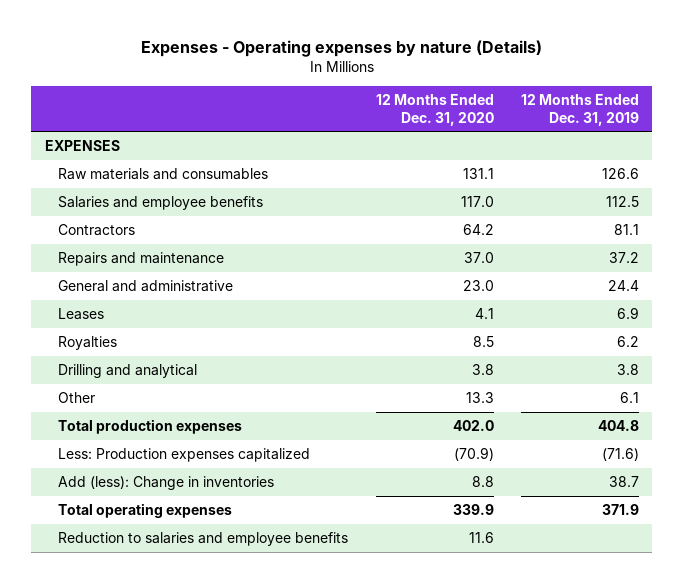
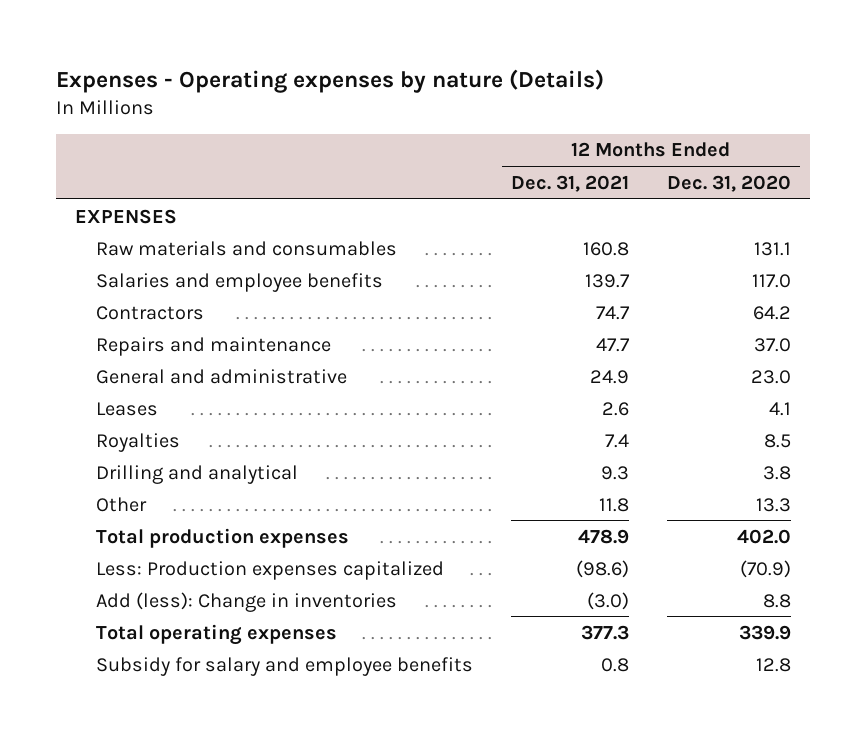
[520,93,639,126] 12 Months Ended Dec. 31, 2019 -> none
none -> [511,174,630,192] Dec. 31, 2021
[58,531,349,546] Reduction to salaries and employee benefits -> [96,656,474,676] Subsidy for salary and employee benefits
[468,531,494,543] 11.6 -> [755,657,791,672] 12.8

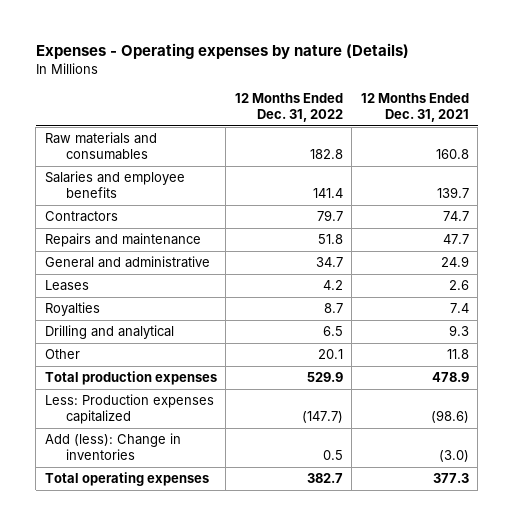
[666,174,791,192] Dec. 31, 2020 -> none
none -> [234,92,343,122] 12 Months Ended Dec. 31, 2022
[74,208,177,224] EXPENSES -> none
[96,656,474,676] Subsidy for salary and employee benefits -> none

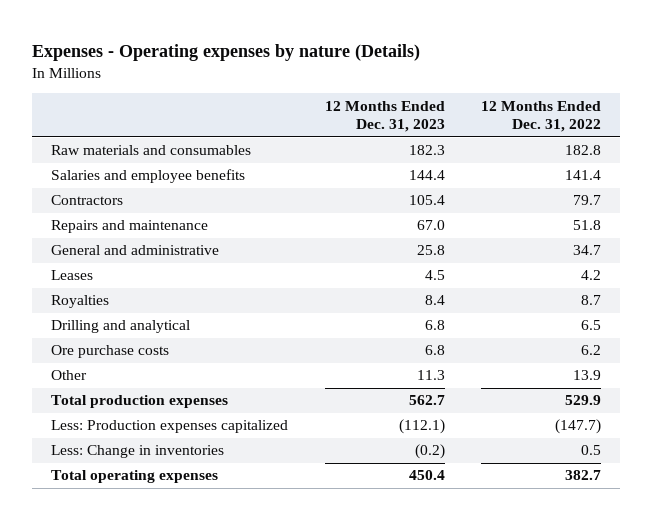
[360,92,469,122] 12 Months Ended Dec. 31, 2021 -> none
none -> [324,100,445,133] 12 Months Ended Dec. 31, 2023
none -> [50,345,169,359] Ore purchase costs
[317,349,343,360] 20.1 -> [573,370,602,381] 13.9
[44,433,181,461] Add (less): Change in inventories -> [50,445,224,459] Less: Change in inventories

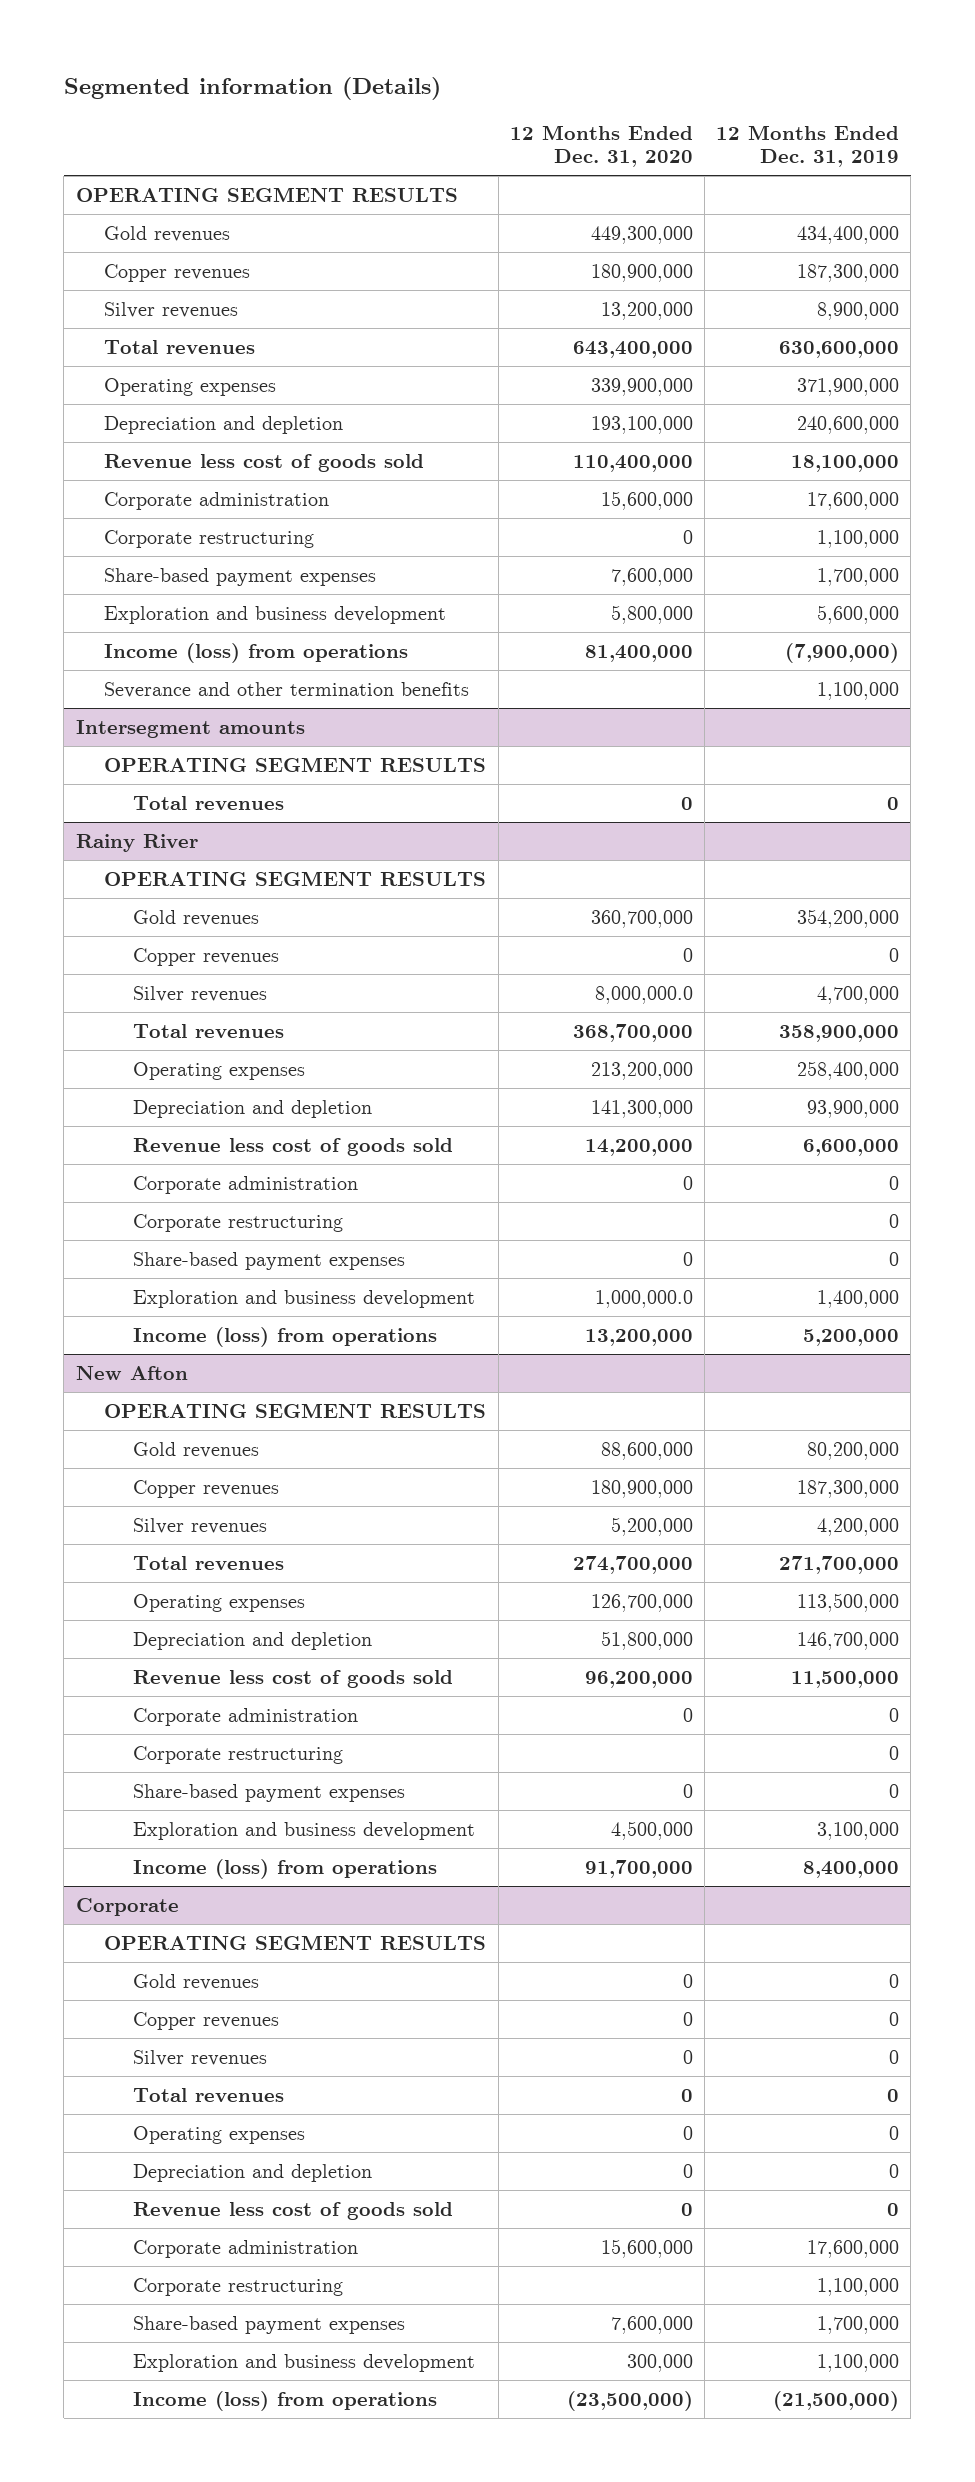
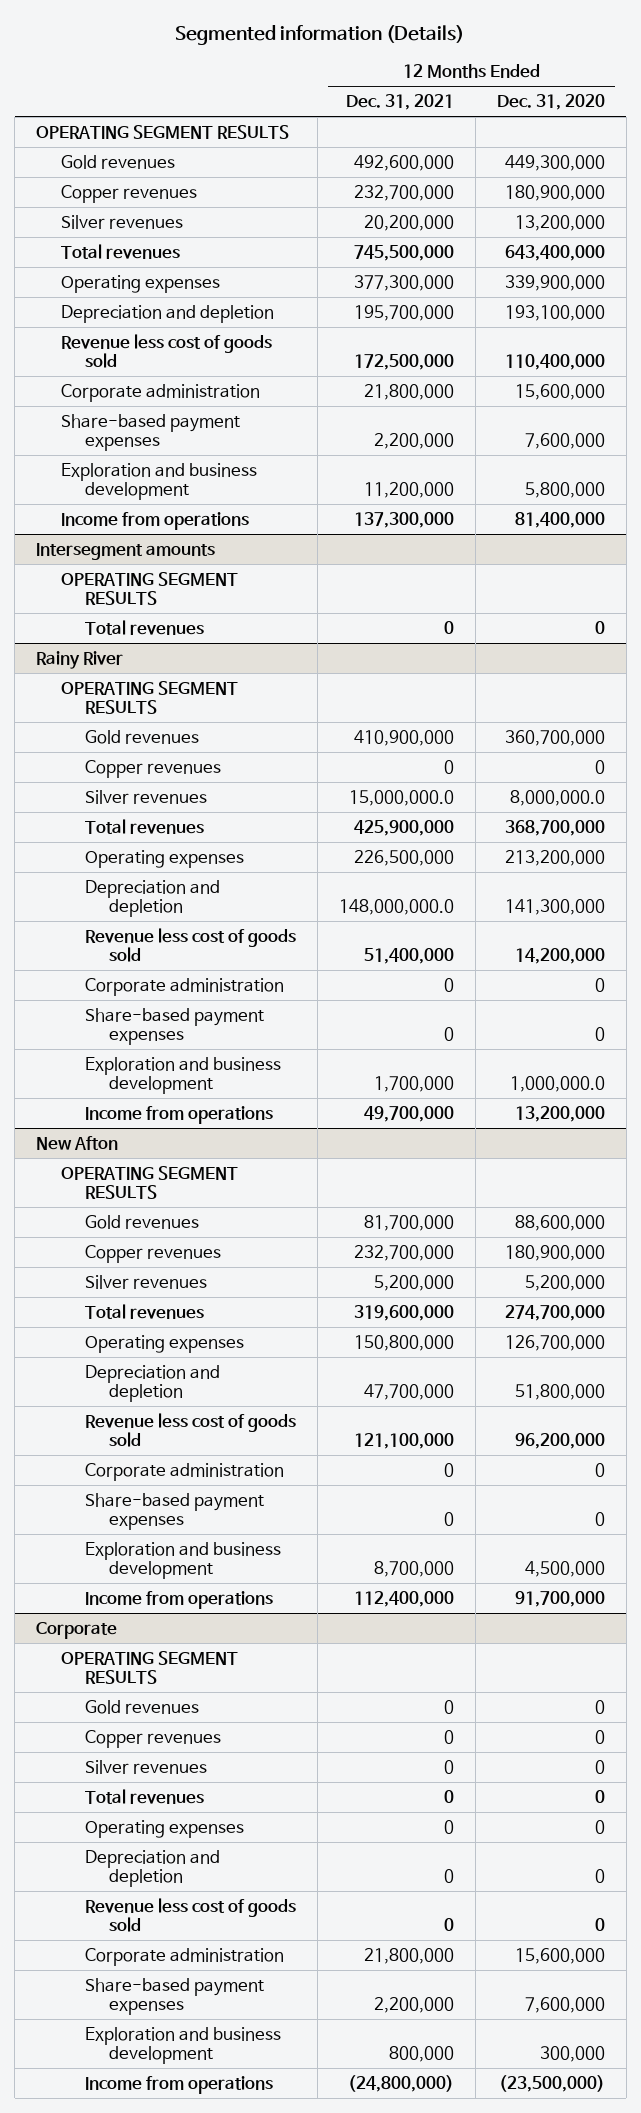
[716,124,900,167] 12 Months Ended Dec. 31, 2019 -> none
none -> [345,94,454,111] Dec. 31, 2021
[104,529,315,548] Corporate restructuring -> none
[104,681,470,698] Severance and other termination benefits -> none
[104,642,409,663] Income (loss) from operations -> [60,511,249,530] Income from operations
[133,1213,344,1232] Corporate restructuring -> none
[133,1326,438,1347] Income (loss) from operations -> [84,1105,273,1124] Income from operations
[133,1745,344,1764] Corporate restructuring -> none
[133,1858,438,1879] Income (loss) from operations -> [84,1590,273,1609] Income from operations
[133,2277,344,2296] Corporate restructuring -> none
[133,2390,438,2411] Income (loss) from operations -> [84,2075,273,2094] Income from operations

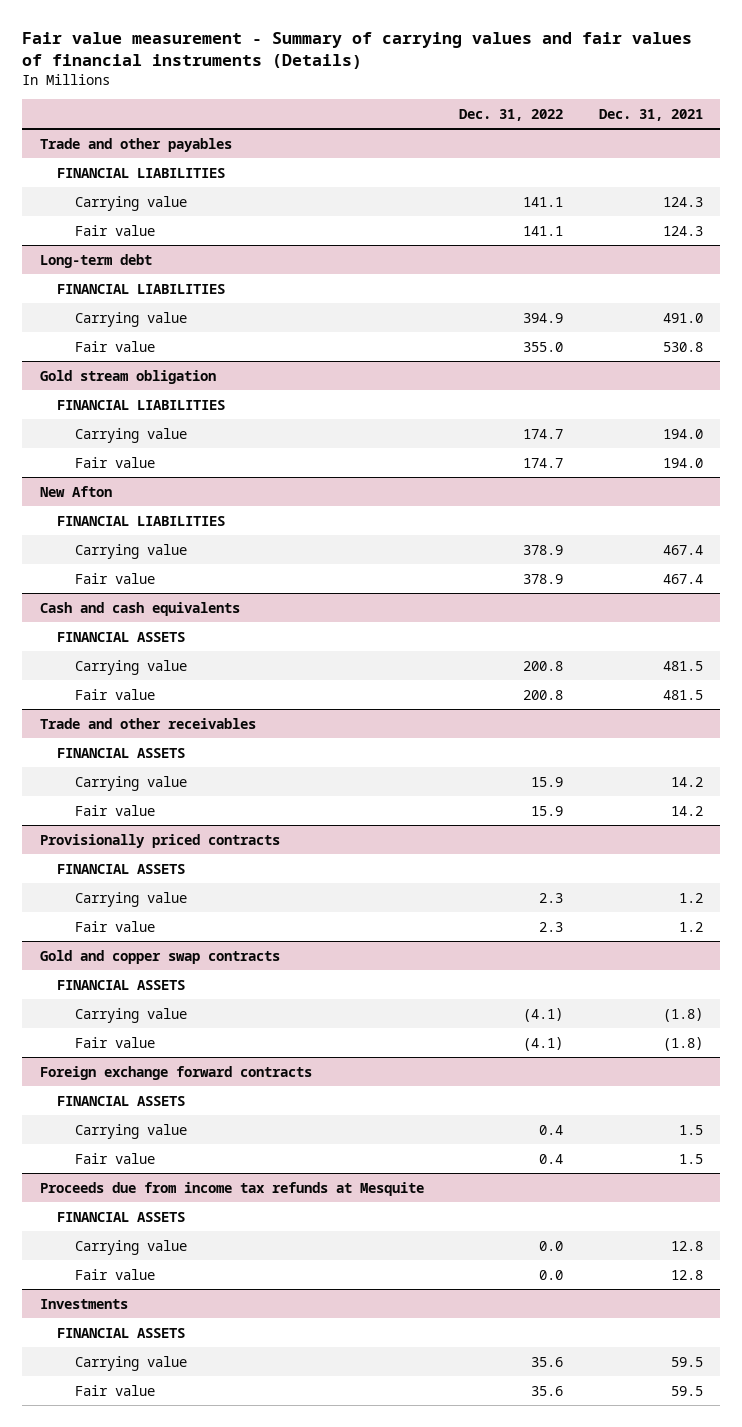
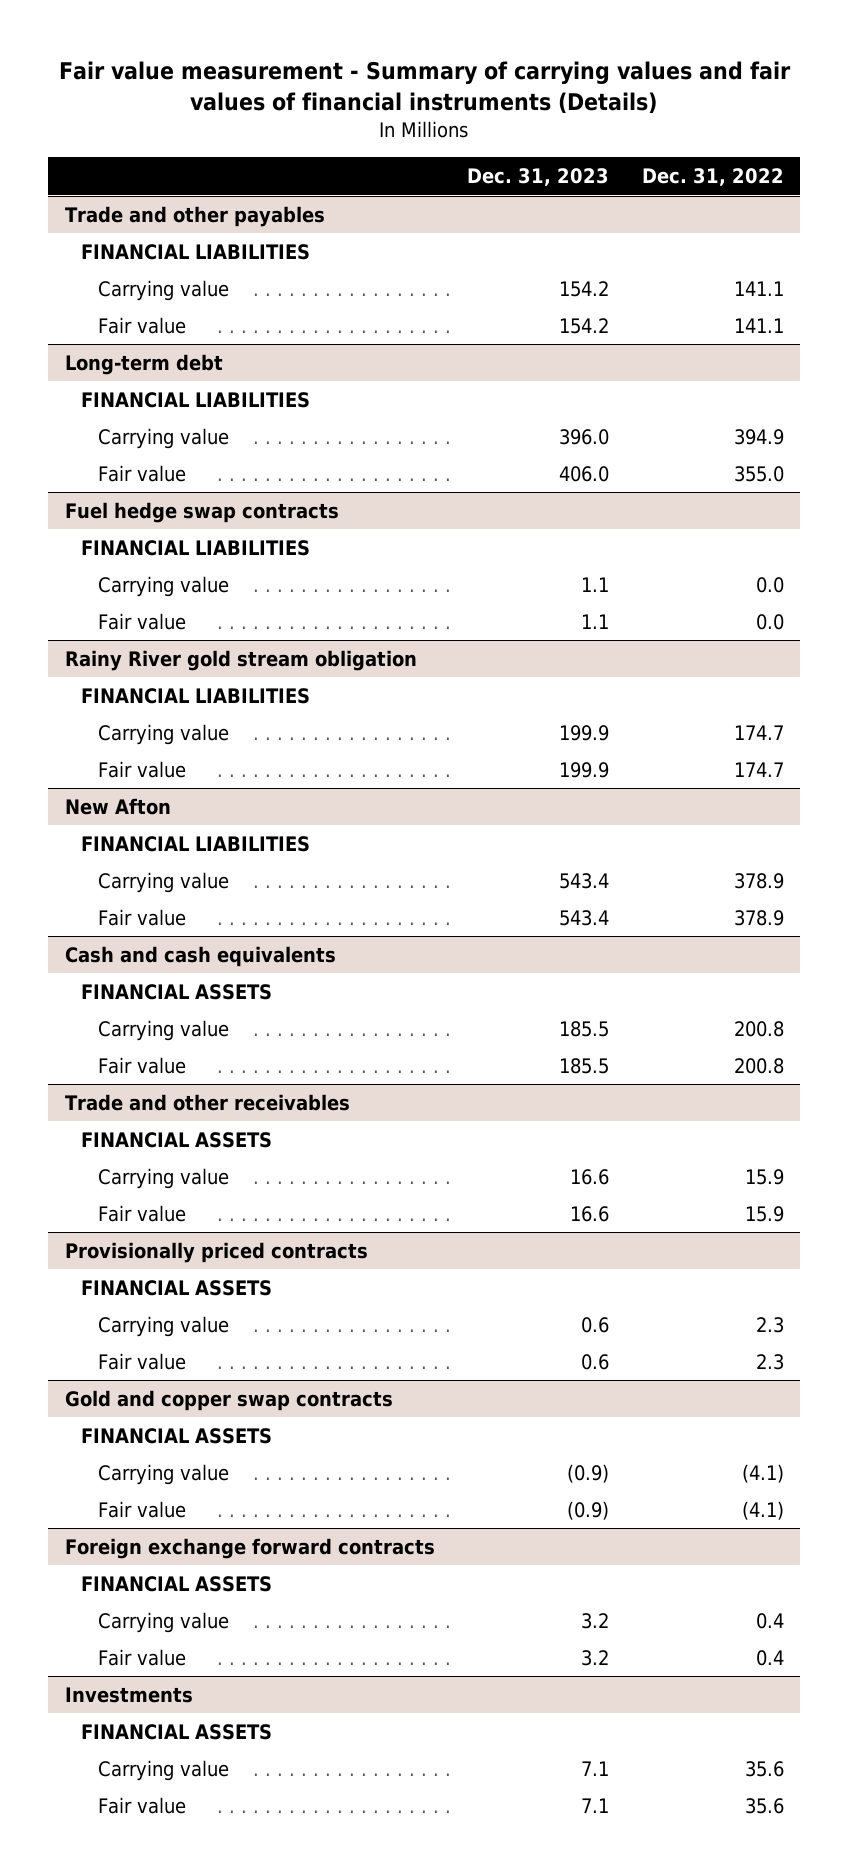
[598,108,703,121] Dec. 31, 2021 -> none
none -> [467,168,610,187] Dec. 31, 2023
[39,369,216,384] Gold stream obligation -> none
none -> [64,501,339,523] Fuel hedge swap contracts
none -> [97,575,229,597] Carrying value
none -> [97,612,186,630] Fair value
none -> [64,649,417,671] Rainy River gold stream obligation
none -> [81,687,311,704] FINANCIAL LIABILITIES
[39,1181,424,1196] Proceeds due from income tax refunds at Mesquite -> none
[57,1211,186,1222] FINANCIAL ASSETS -> none
[75,1239,188,1255] Carrying value -> none
[75,1268,156,1280] Fair value -> none

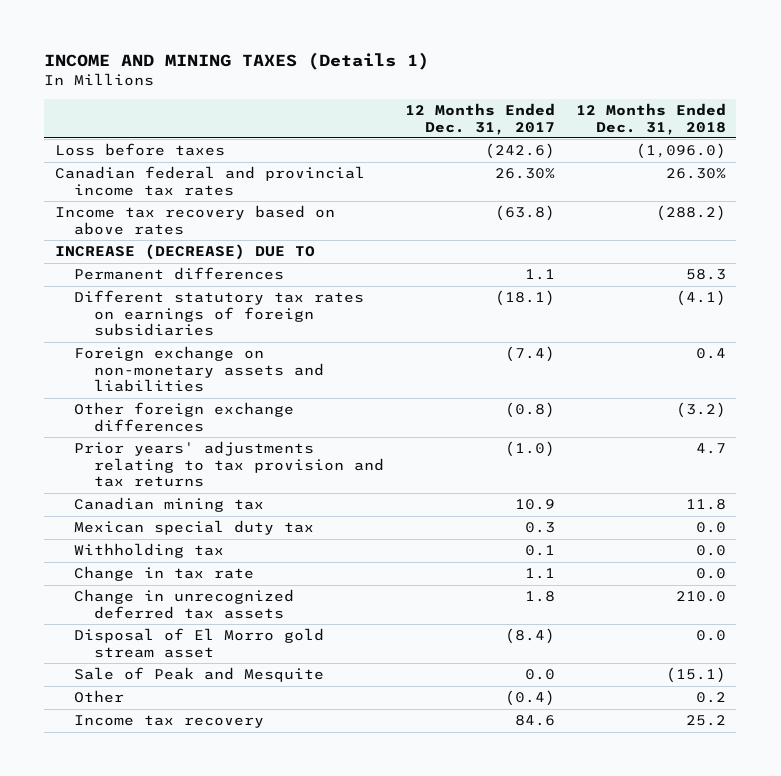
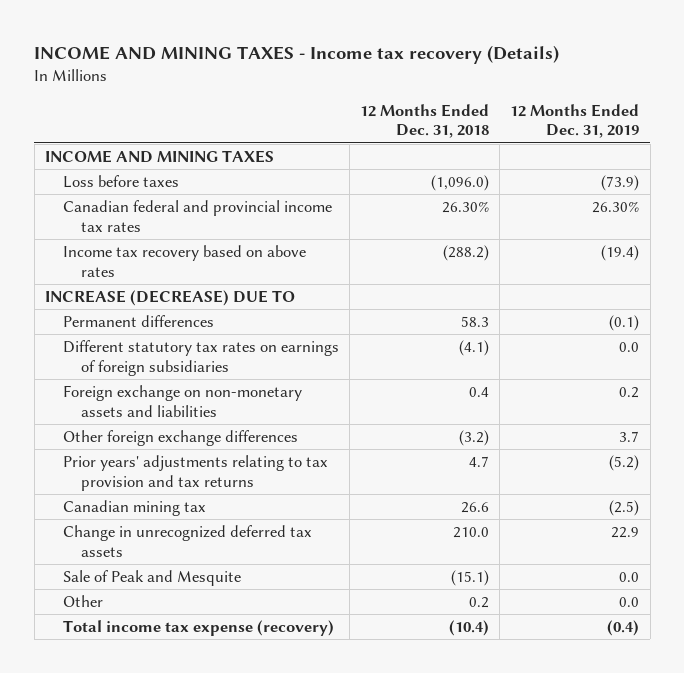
[44,52,430,71] INCOME AND MINING TAXES (Details 1) -> [34,45,560,65] INCOME AND MINING TAXES - Income tax recovery (Details)
[404,103,555,135] 12 Months Ended Dec. 31, 2017 -> none
none -> [510,103,640,139] 12 Months Ended Dec. 31, 2019
none -> [44,149,274,163] INCOME AND MINING TAXES
[74,520,315,536] Mexican special duty tax -> none
[74,543,225,559] Withholding tax -> none
[74,566,255,582] Change in tax rate -> none
[685,499,726,511] 11.8 -> [461,501,490,513] 26.6
[74,628,325,658] Disposal of El Morro gold stream asset -> none
[74,715,265,729] Income tax recovery -> [62,619,334,636] Total income tax expense (recovery)
[685,715,726,727] 25.2 -> [449,619,490,636] (10.4)

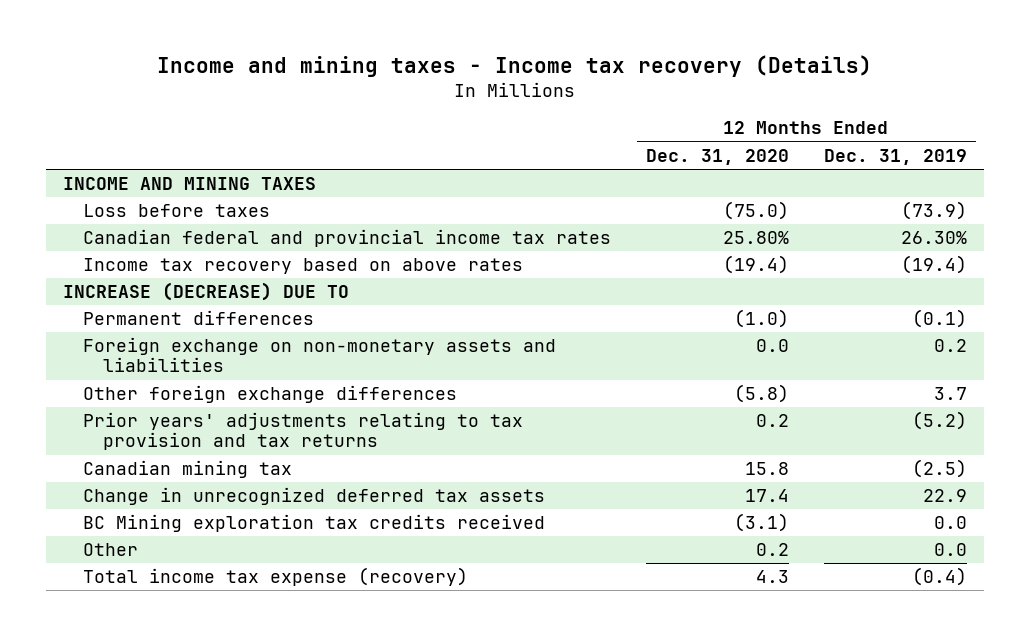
[34,45,560,65] INCOME AND MINING TAXES - Income tax recovery (Details) -> [157,54,873,77] Income and mining taxes - Income tax recovery (Details)
[360,103,490,139] 12 Months Ended Dec. 31, 2018 -> none
none -> [645,148,789,165] Dec. 31, 2020
[62,339,339,376] Different statutory tax rates on earnings of foreign subsidiaries -> none
[62,569,241,586] Sale of Peak and Mesquite -> none
none -> [82,514,545,533] BC Mining exploration tax credits received

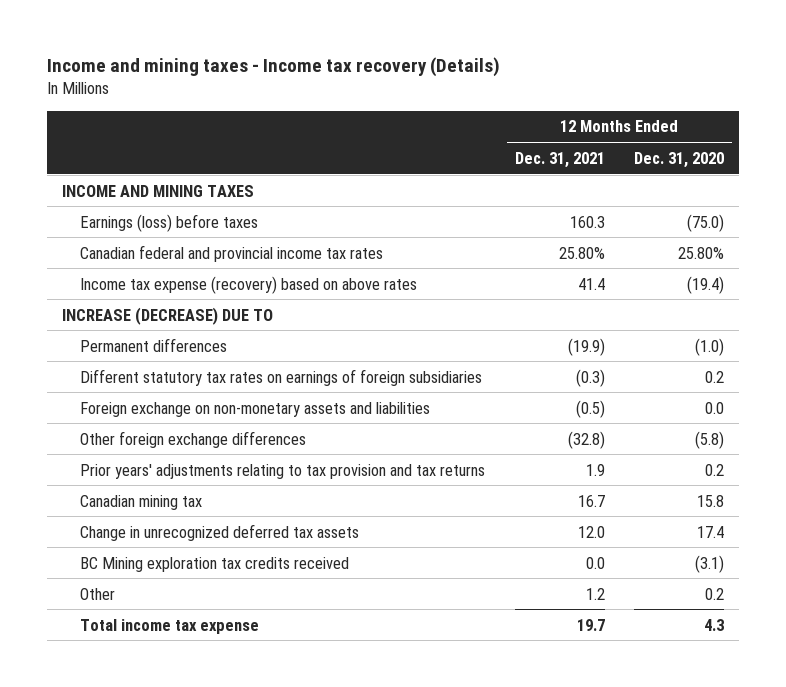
[823,148,967,165] Dec. 31, 2019 -> none
none -> [514,151,605,168] Dec. 31, 2021
[82,204,270,218] Loss before taxes -> [79,213,258,232] Earnings (loss) before taxes
[82,258,523,275] Income tax recovery based on above rates -> [79,275,417,294] Income tax expense (recovery) based on above rates
none -> [79,368,482,386] Different statutory tax rates on earnings of foreign subsidiaries
[82,567,468,587] Total income tax expense (recovery) -> [79,618,259,634] Total income tax expense

